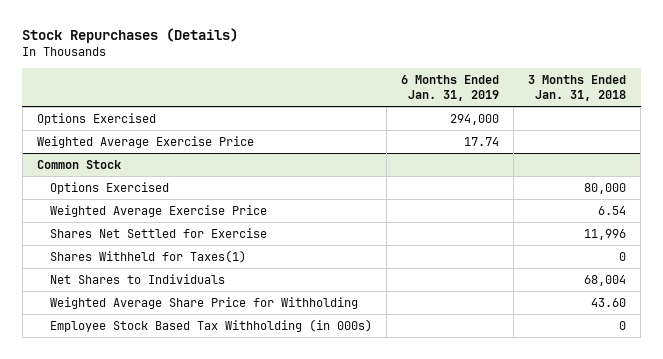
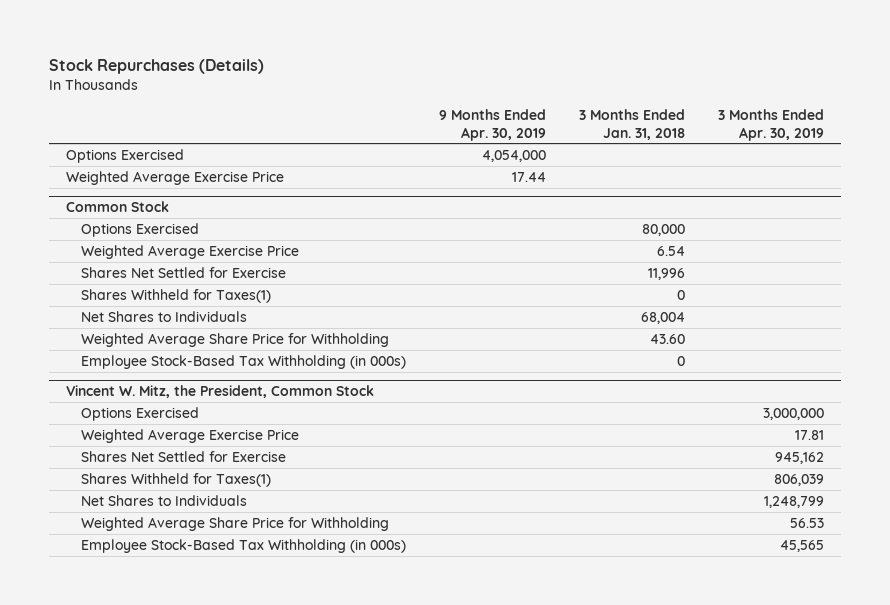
[401,74,500,102] 6 Months Ended Jan. 31, 2019 -> none
none -> [438,109,546,141] 9 Months Ended Apr. 30, 2019
none -> [718,109,825,141] 3 Months Ended Apr. 30, 2019
[49,318,372,332] Employee Stock Based Tax Withholding (in 000s) -> [80,354,406,369] Employee Stock-Based Tax Withholding (in 000s)
none -> [65,385,374,399] Vincent W. Mitz, the President, Common Stock
none -> [80,406,199,421] Options Exercised
none -> [80,428,299,443] Weighted Average Exercise Price
none -> [80,450,286,462] Shares Net Settled for Exercise
none -> [80,472,271,487] Shares Withheld for Taxes(1)
none -> [80,494,247,506] Net Shares to Individuals
none -> [80,516,389,531] Weighted Average Share Price for Withholding
none -> [80,538,406,553] Employee Stock-Based Tax Withholding (in 000s)

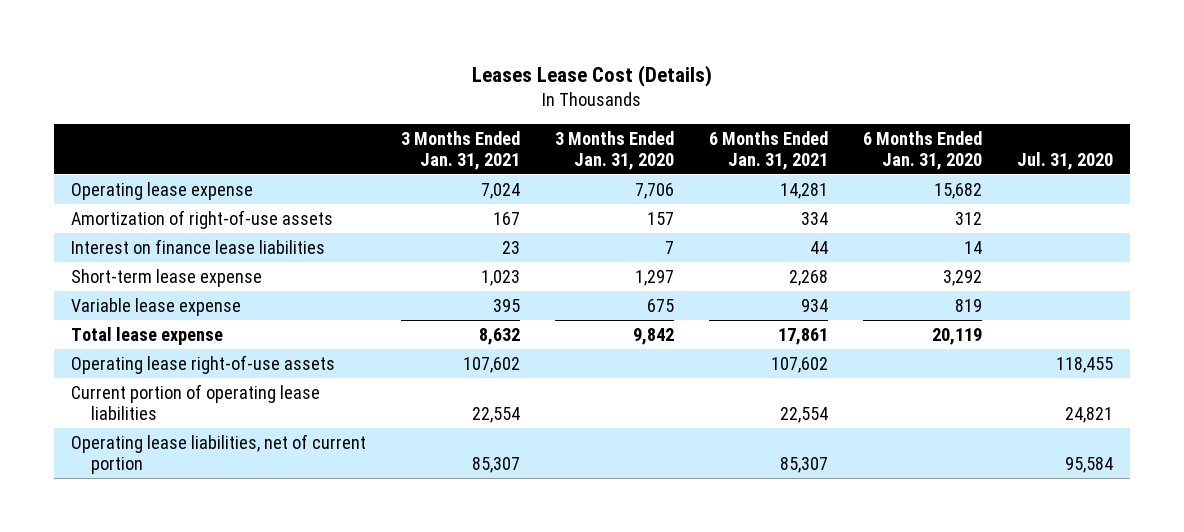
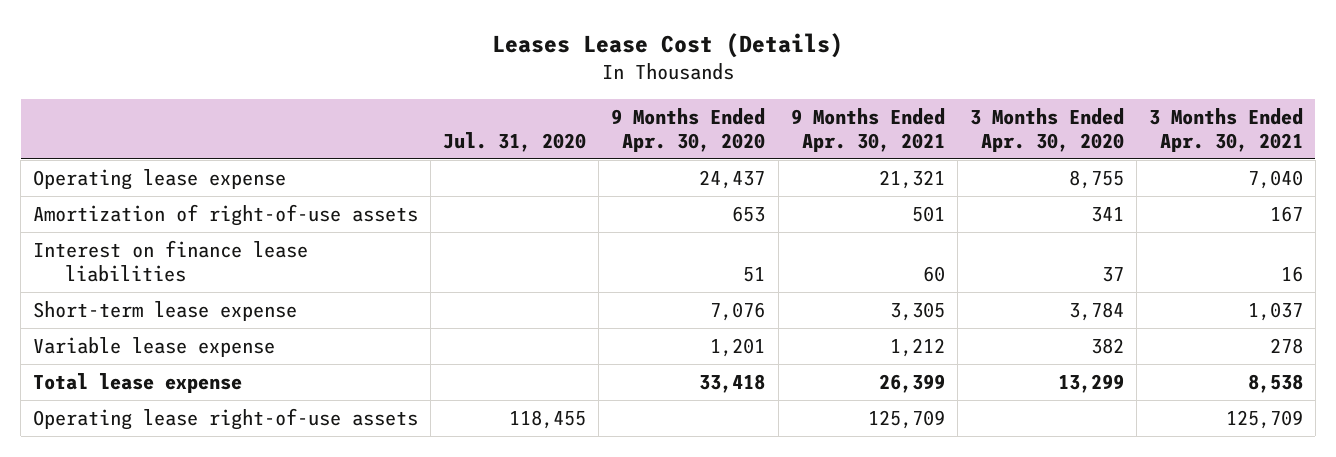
[401,130,521,170] 3 Months Ended Jan. 31, 2021 -> none
[555,130,675,170] 3 Months Ended Jan. 31, 2020 -> none
[708,130,828,170] 6 Months Ended Jan. 31, 2021 -> none
[862,130,982,170] 6 Months Ended Jan. 31, 2020 -> none
none -> [611,108,766,152] 9 Months Ended Apr. 30, 2020
none -> [790,108,945,152] 9 Months Ended Apr. 30, 2021
none -> [969,108,1124,152] 3 Months Ended Apr. 30, 2020
none -> [1148,108,1303,152] 3 Months Ended Apr. 30, 2021
[71,383,321,420] Current portion of operating lease liabilities -> none
[71,433,367,474] Operating lease liabilities, net of current portion -> none

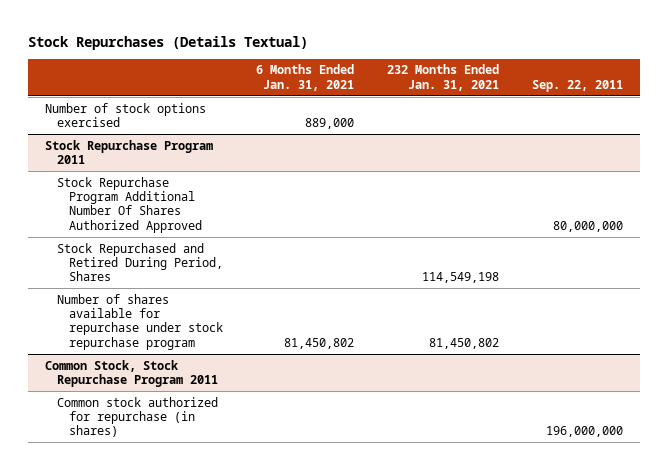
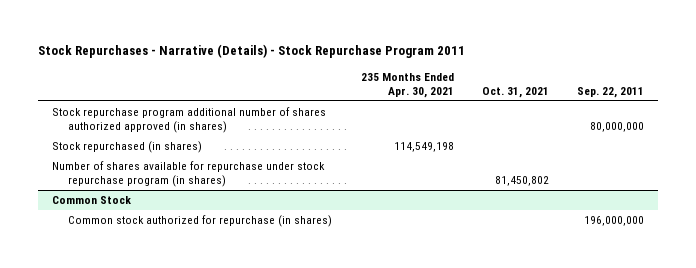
[27,35,308,50] Stock Repurchases (Details Textual) -> [37,44,465,59] Stock Repurchases - Narrative (Details) - Stock Repurchase Program 2011
[255,64,354,91] 6 Months Ended Jan. 31, 2021 -> none
[387,64,500,91] 232 Months Ended Jan. 31, 2021 -> none
none -> [360,72,454,98] 235 Months Ended Apr. 30, 2021
none -> [481,86,549,98] Oct. 31, 2021
[44,102,206,127] Number of stock options exercised -> none
[44,139,213,164] Stock Repurchase Program 2011 -> none
[56,176,202,233] Stock Repurchase Program Additional Number Of Shares Authorized Approved -> none
[56,242,223,282] Stock Repurchased and Retired During Period, Shares -> none
[56,293,223,350] Number of shares available for repurchase under stock repurchase program -> none
none -> [51,106,326,133] Stock repurchase program additional number of shares authorized approved (in shares)
none -> [51,140,202,153] Stock repurchased (in shares)
none -> [51,160,325,187] Number of shares available for repurchase under stock repurchase program (in shares)
[44,359,218,387] Common Stock, Stock Repurchase Program 2011 -> [51,195,131,204] Common Stock

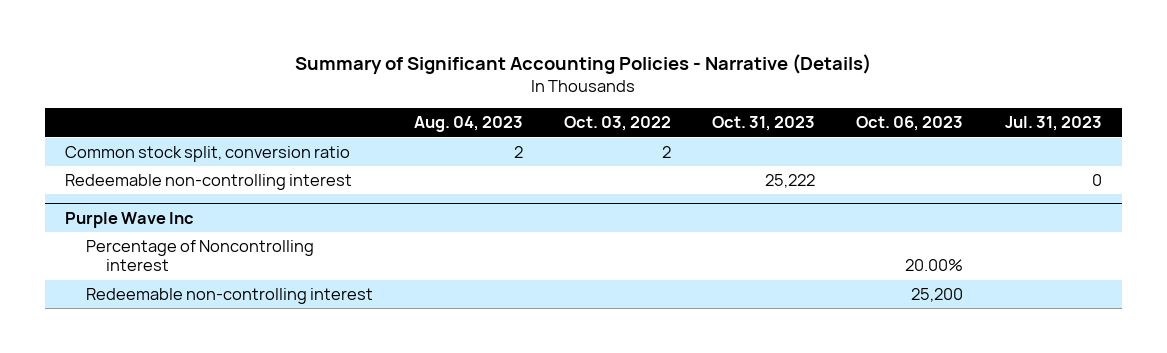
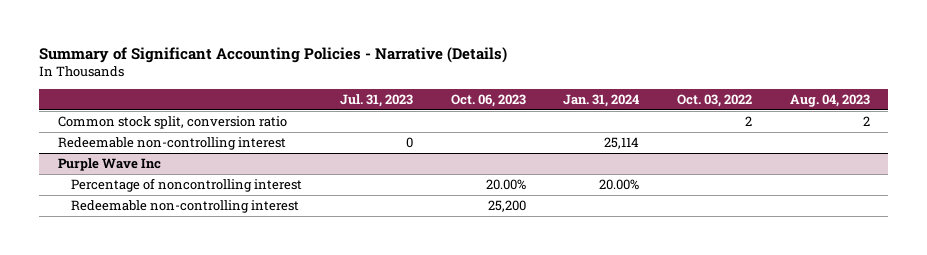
[712,116,816,132] Oct. 31, 2023 -> none
none -> [563,93,640,107] Jan. 31, 2024
[85,240,314,272] Percentage of Noncontrolling interest -> [71,177,303,192] Percentage of noncontrolling interest

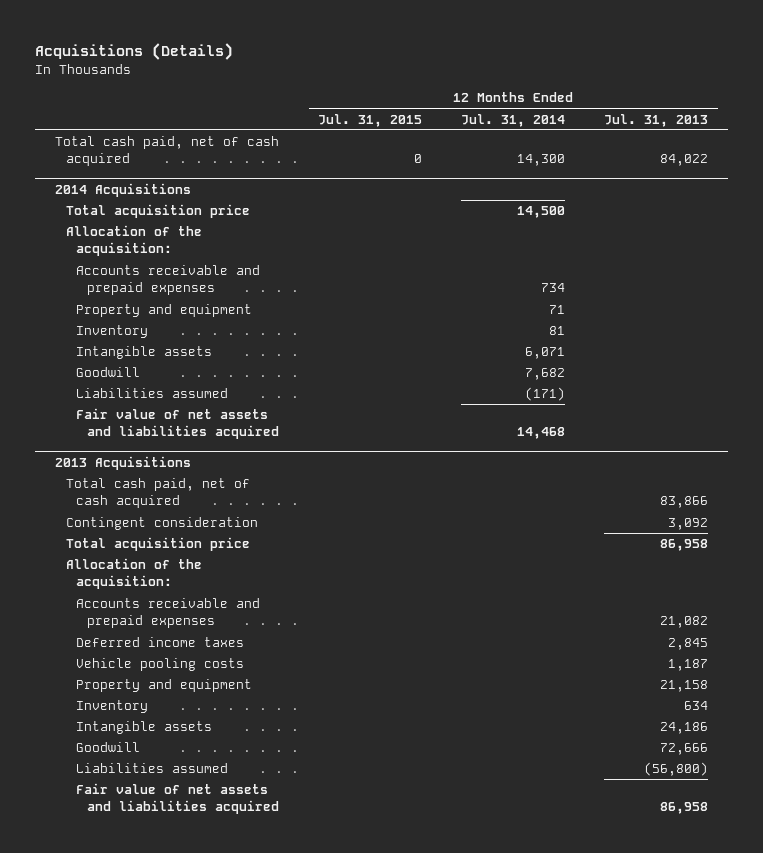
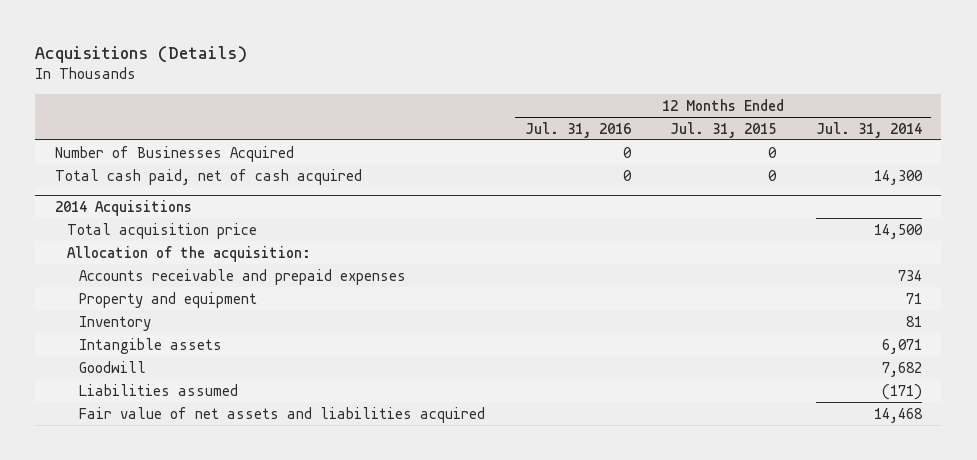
[604,113,709,127] Jul. 31, 2013 -> none
none -> [524,121,631,138] Jul. 31, 2016
none -> [55,145,295,162] Number of Businesses Acquired
[54,455,191,470] 2013 Acquisitions -> none
[65,478,250,509] Total cash paid, net of cash acquired -> none
[65,517,258,531] Contingent consideration -> none
[65,537,250,552] Total acquisition price -> none
[65,558,202,590] Allocation of the acquisition: -> none
[76,598,261,629] Accounts receivable and prepaid expenses -> none
[76,637,245,648] Deferred income taxes -> none
[76,658,245,672] Vehicle pooling costs -> none
[76,679,253,693] Property and equipment -> none
[76,700,149,714] Inventory -> none
[76,721,213,735] Intangible assets -> none
[76,742,141,753] Goodwill -> none
[76,763,229,774] Liabilities assumed -> none
[76,783,280,815] Fair value of net assets and liabilities acquired -> none

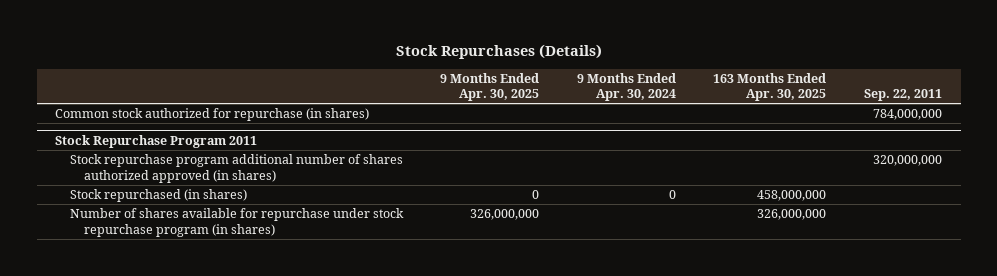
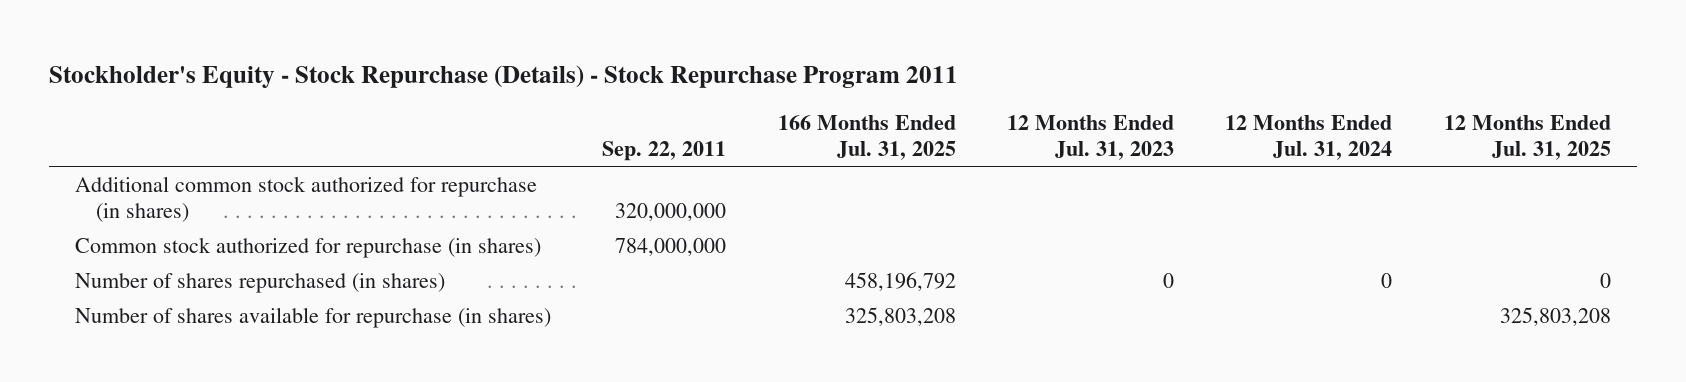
[395,44,602,60] Stock Repurchases (Details) -> [49,65,959,89] Stockholder's Equity - Stock Repurchase (Details) - Stock Repurchase Program 2011
[440,72,540,102] 9 Months Ended Apr. 30, 2025 -> none
[576,72,676,102] 9 Months Ended Apr. 30, 2024 -> none
[713,72,827,102] 163 Months Ended Apr. 30, 2025 -> none
none -> [777,115,956,160] 166 Months Ended Jul. 31, 2025
none -> [1007,115,1175,160] 12 Months Ended Jul. 31, 2023
none -> [1225,115,1393,160] 12 Months Ended Jul. 31, 2024
none -> [1443,115,1611,160] 12 Months Ended Jul. 31, 2025
none -> [74,175,537,222] Additional common stock authorized for repurchase (in shares)
[55,134,258,148] Stock Repurchase Program 2011 -> none
[69,154,403,183] Stock repurchase program additional number of shares authorized approved (in shares) -> none
[69,189,247,203] Stock repurchased (in shares) -> none
[69,208,404,237] Number of shares available for repurchase under stock repurchase program (in shares) -> none
none -> [74,272,445,293] Number of shares repurchased (in shares)
none -> [74,306,551,328] Number of shares available for repurchase (in shares)

